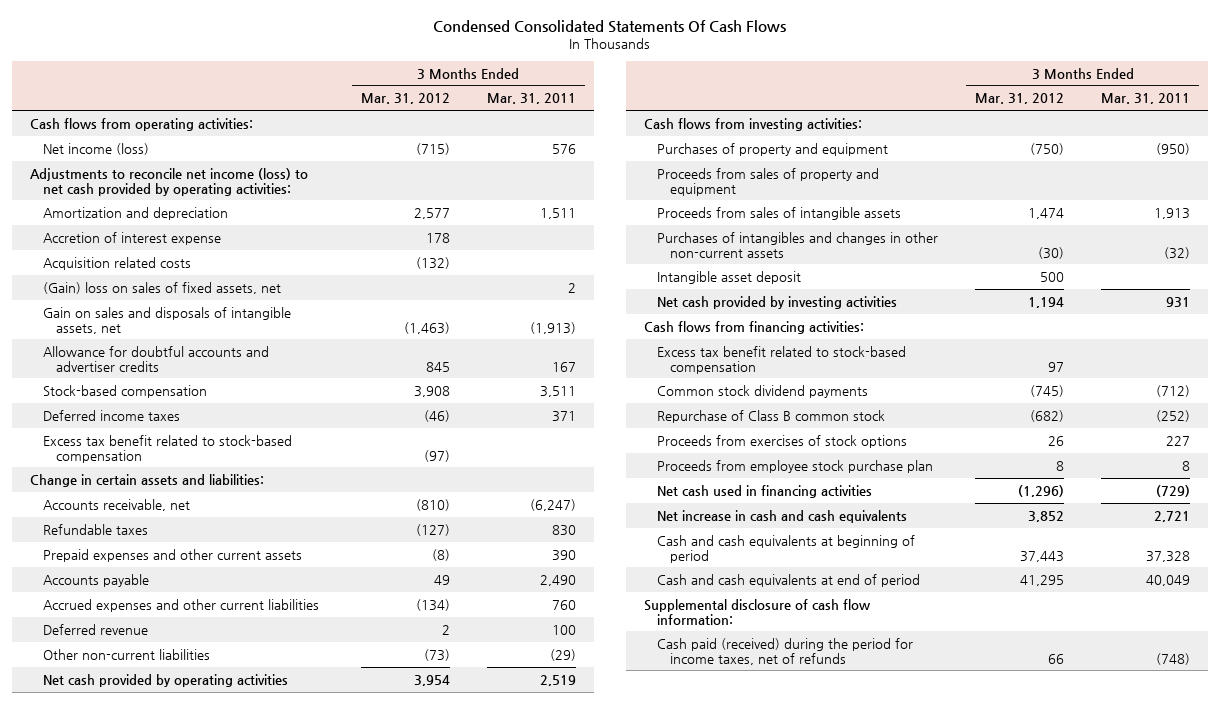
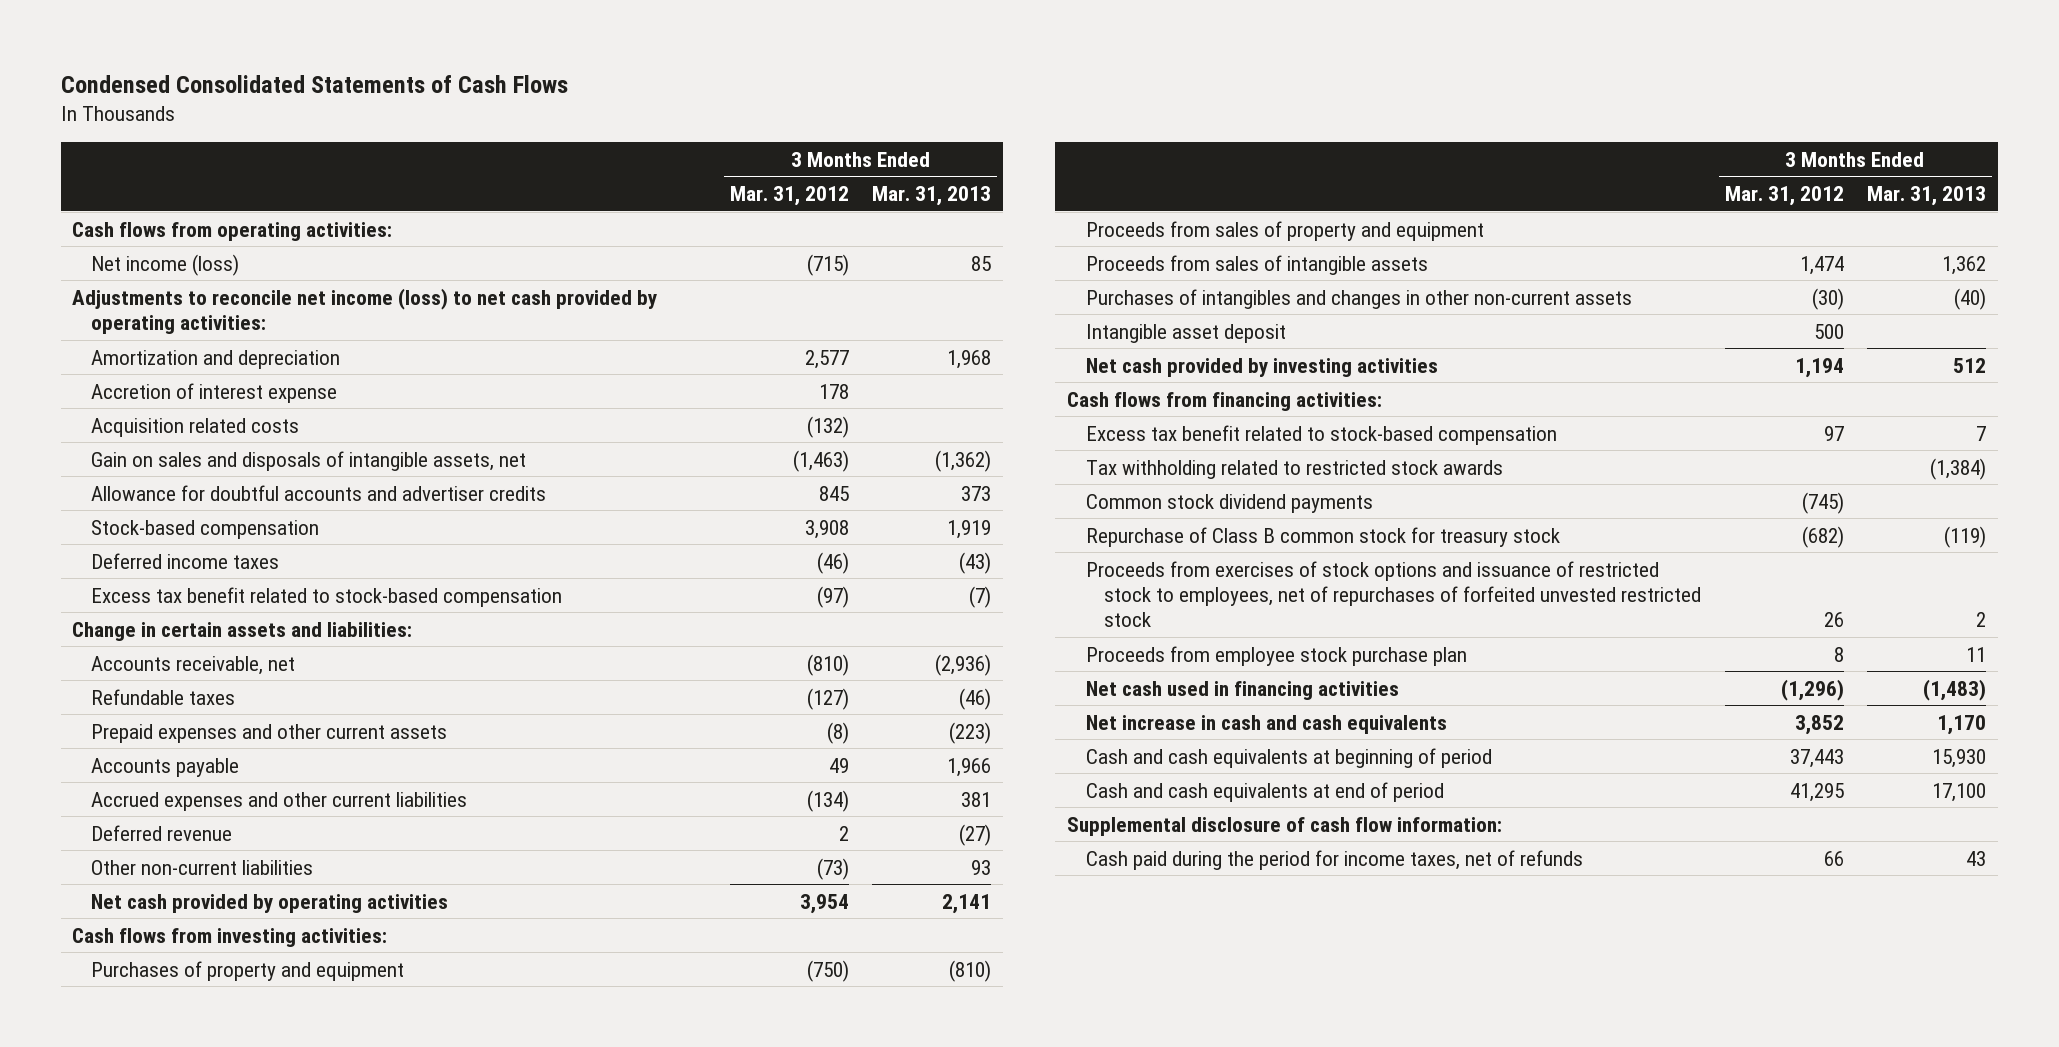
[432,20,786,34] Condensed Consolidated Statements Of Cash Flows -> [60,75,568,94] Condensed Consolidated Statements of Cash Flows
[486,93,576,105] Mar. 31, 2011 -> none
none -> [872,186,992,207] Mar. 31, 2013
[42,281,281,294] (Gain) loss on sales of fixed assets, net -> none
none -> [1085,459,1503,479] Tax withholding related to restricted stock awards
[657,434,908,448] Proceeds from exercises of stock options -> none
[657,409,886,423] Repurchase of Class B common stock -> [1085,526,1560,547] Repurchase of Class B common stock for treasury stock
none -> [1085,560,1701,627] Proceeds from exercises of stock options and issuance of restricted stock to employees, net of repurchases of forfeited unvested restricted stock
[657,637,914,665] Cash paid (received) during the period for income taxes, net of refunds -> [1085,849,1583,870] Cash paid during the period for income taxes, net of refunds

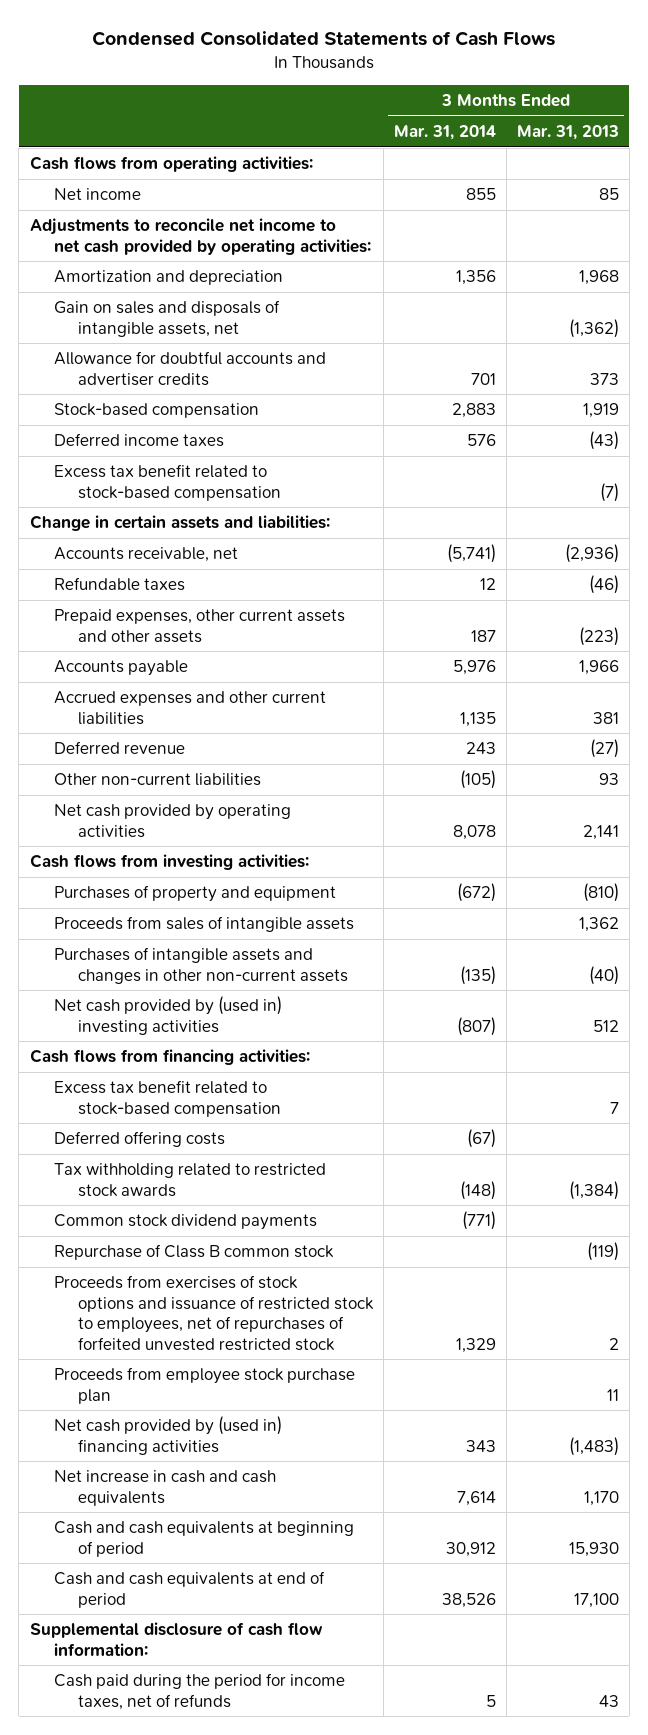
[729,186,849,207] Mar. 31, 2012 -> none
none -> [393,124,496,140] Mar. 31, 2014
[90,253,239,276] Net income (loss) -> [53,188,141,201] Net income
[72,287,658,334] Adjustments to reconcile net income (loss) to net cash provided by operating activities: -> [29,218,371,255] Adjustments to reconcile net income to net cash provided by operating activities:
[90,382,337,403] Accretion of interest expense -> none
[90,417,299,437] Acquisition related costs -> none
[90,723,447,743] Prepaid expenses and other current assets -> [53,609,345,643] Prepaid expenses, other current assets and other assets
[1085,220,1484,241] Proceeds from sales of property and equipment -> none
[1085,323,1286,343] Intangible asset deposit -> none
[1085,288,1632,309] Purchases of intangibles and changes in other non-current assets -> [53,947,348,984] Purchases of intangible assets and changes in other non-current assets
[1085,357,1438,377] Net cash provided by investing activities -> [53,996,282,1035] Net cash provided by (used in) investing activities
none -> [53,1131,225,1148] Deferred offering costs
[1085,526,1560,547] Repurchase of Class B common stock for treasury stock -> [53,1244,334,1261] Repurchase of Class B common stock
[1085,680,1399,700] Net cash used in financing activities -> [53,1416,282,1455] Net cash provided by (used in) financing activities

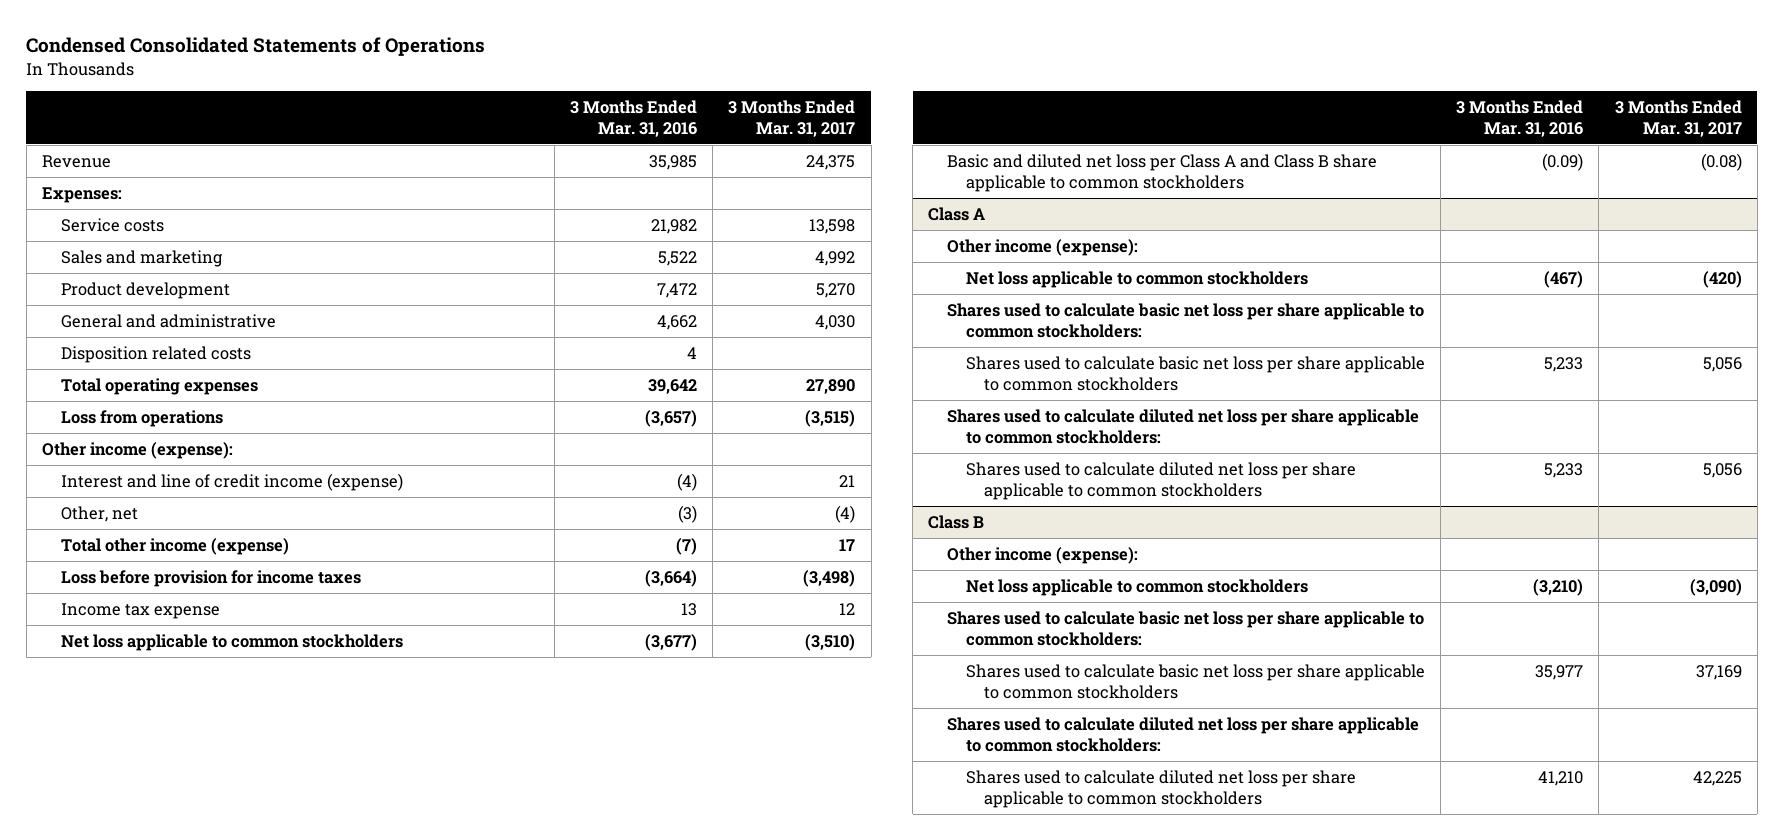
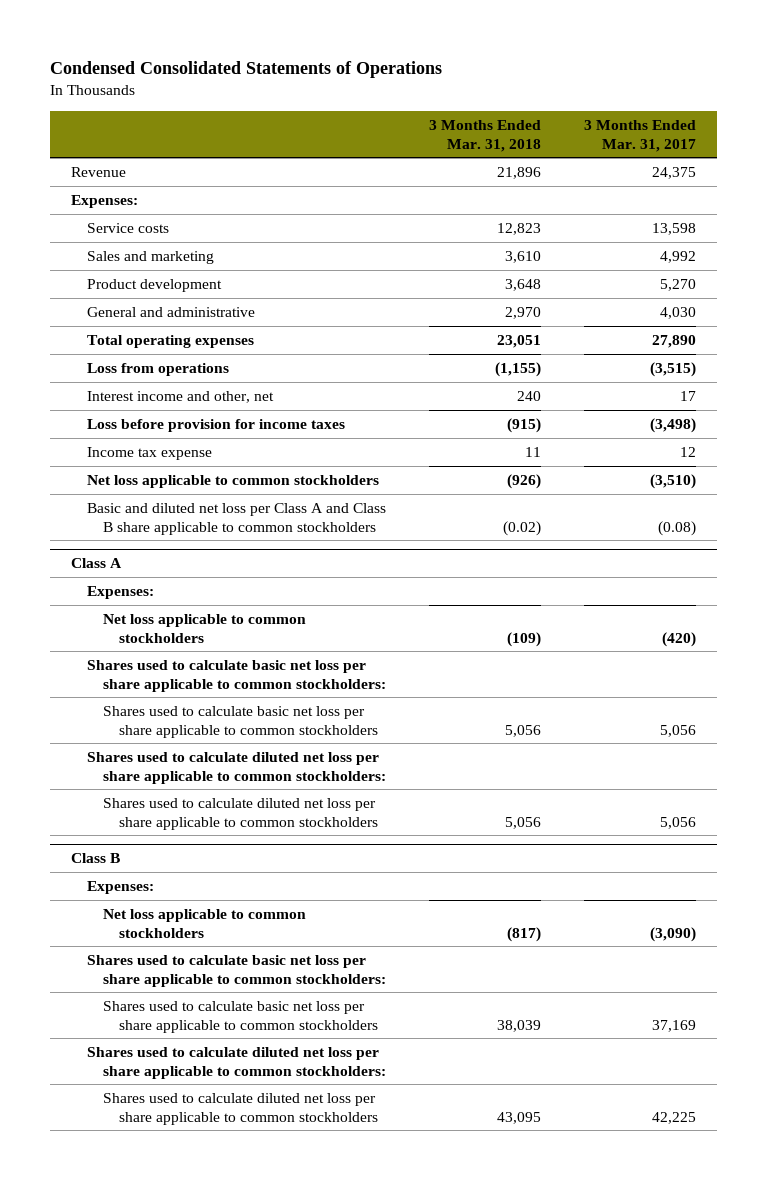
[570,100,698,137] 3 Months Ended Mar. 31, 2016 -> none
none -> [429,119,542,152] 3 Months Ended Mar. 31, 2018
[60,345,251,363] Disposition related costs -> none
[42,441,234,459] Other income (expense): -> none
[60,472,403,491] Interest and line of credit income (expense) -> none
[60,505,138,522] Other, net -> none
[60,537,289,555] Total other income (expense) -> none
none -> [87,390,275,403] Interest income and other, net
[947,238,1139,256] Other income (expense): -> none
none -> [87,585,155,599] Expenses:
[947,546,1139,564] Other income (expense): -> none
none -> [87,880,155,894] Expenses:

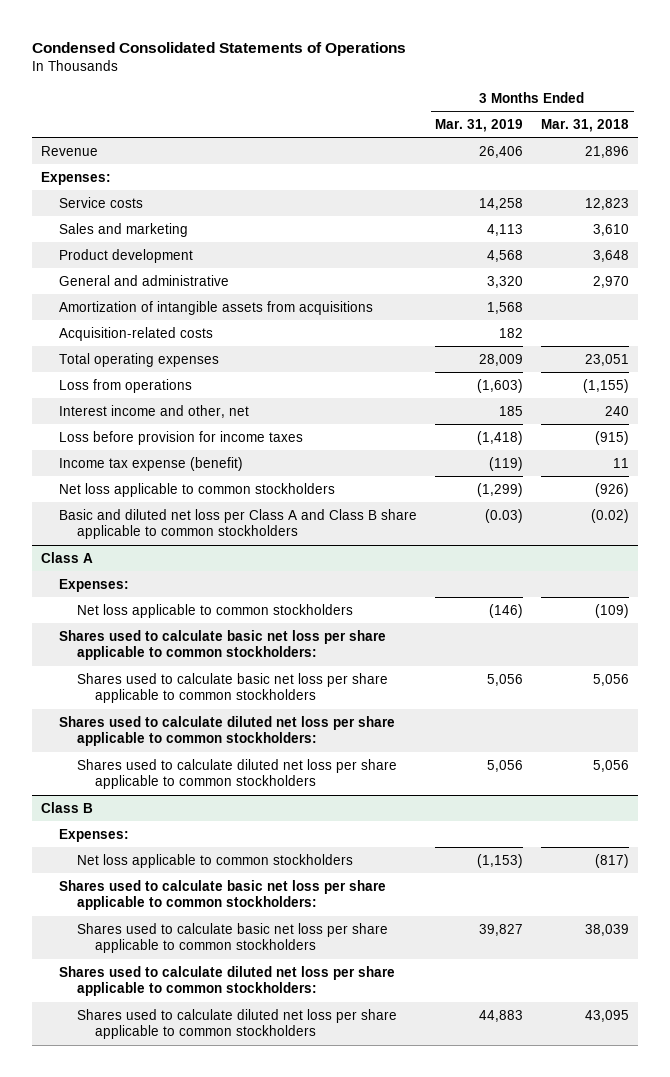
[583,119,696,152] 3 Months Ended Mar. 31, 2017 -> none
none -> [435,118,524,132] Mar. 31, 2019
none -> [58,300,373,315] Amortization of intangible assets from acquisitions
none -> [58,326,213,341] Acquisition-related costs
[87,446,213,460] Income tax expense -> [58,456,243,471] Income tax expense (benefit)

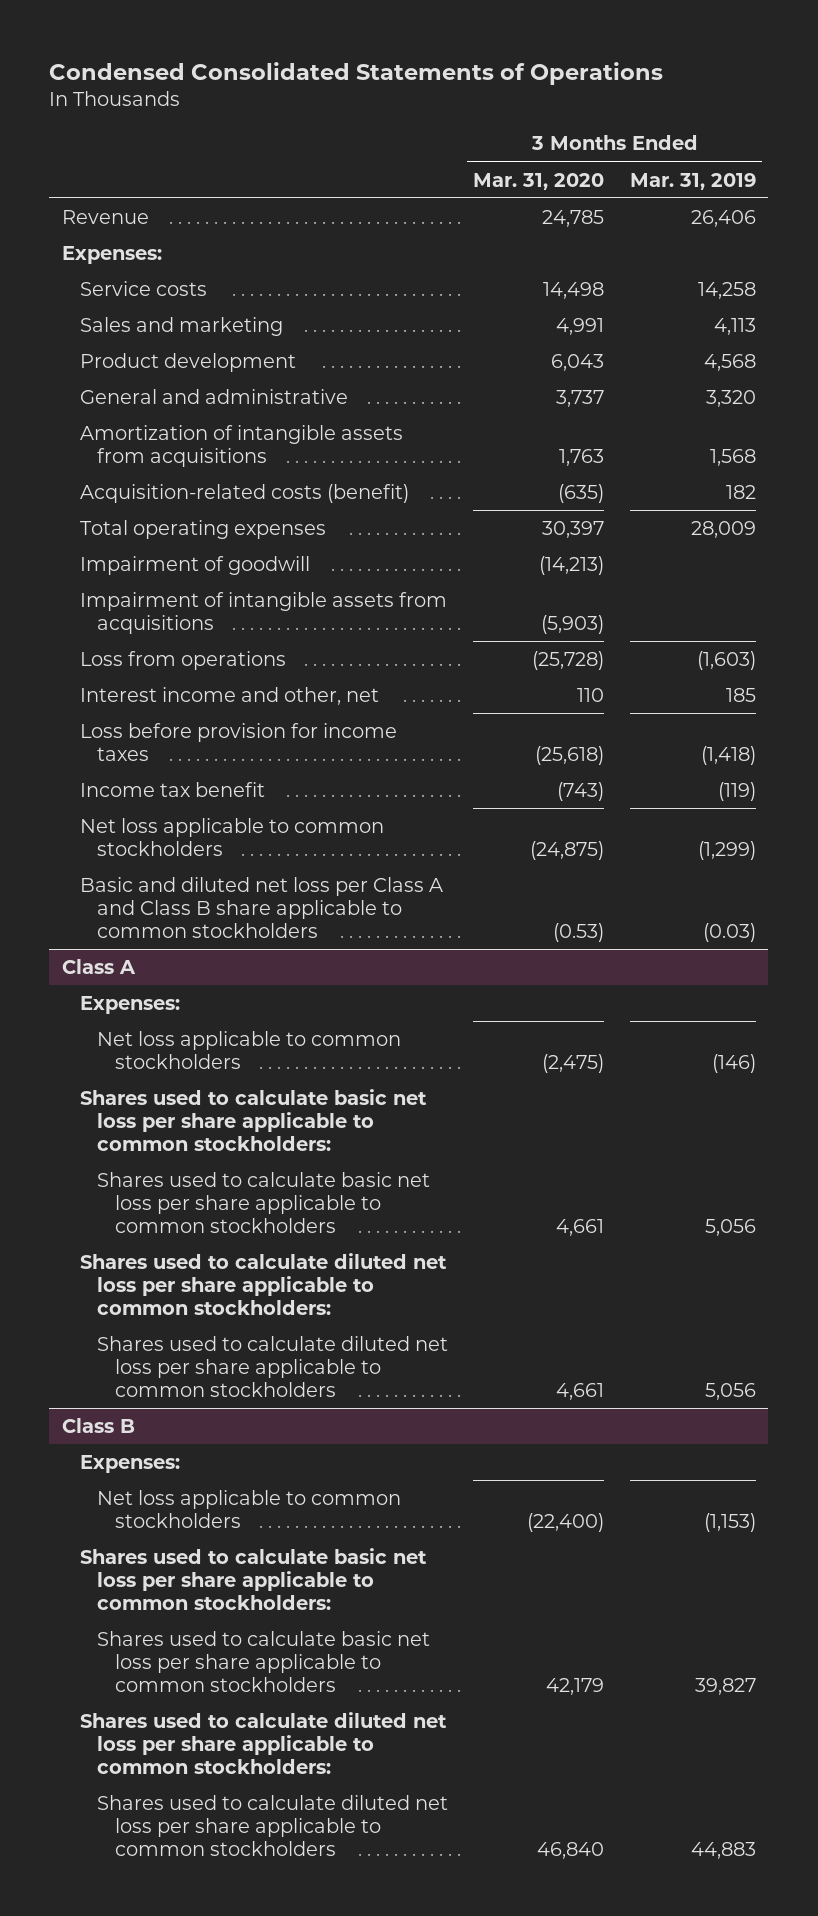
[541,118,630,132] Mar. 31, 2018 -> none
none -> [473,172,605,190] Mar. 31, 2020
[58,326,213,341] Acquisition-related costs -> [79,483,409,503] Acquisition-related costs (benefit)
none -> [79,555,310,575] Impairment of goodwill
none -> [79,591,447,634] Impairment of intangible assets from acquisitions
[58,456,243,471] Income tax expense (benefit) -> [79,781,265,797] Income tax benefit

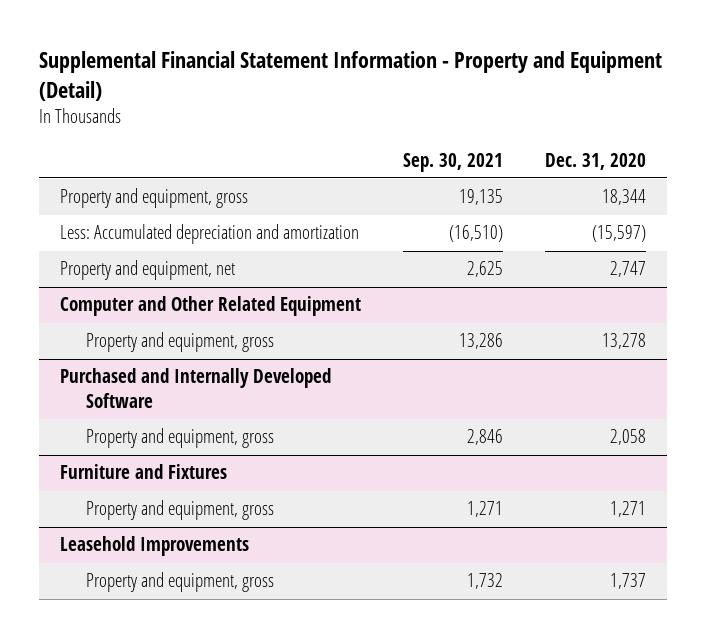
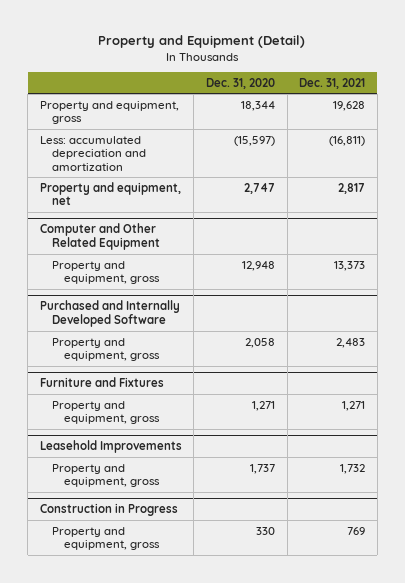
[38,51,662,101] Supplemental Financial Statement Information - Property and Equipment (Detail) -> [98,35,306,49] Property and Equipment (Detail)
[402,152,503,172] Sep. 30, 2021 -> none
none -> [299,77,366,89] Dec. 31, 2021
[59,224,359,245] Less: Accumulated depreciation and amortization -> [39,135,146,171] Less: accumulated depreciation and amortization
[601,333,646,350] 13,278 -> [241,260,275,271] 12,948
none -> [39,503,178,517] Construction in Progress
none -> [51,526,161,551] Property and equipment, gross

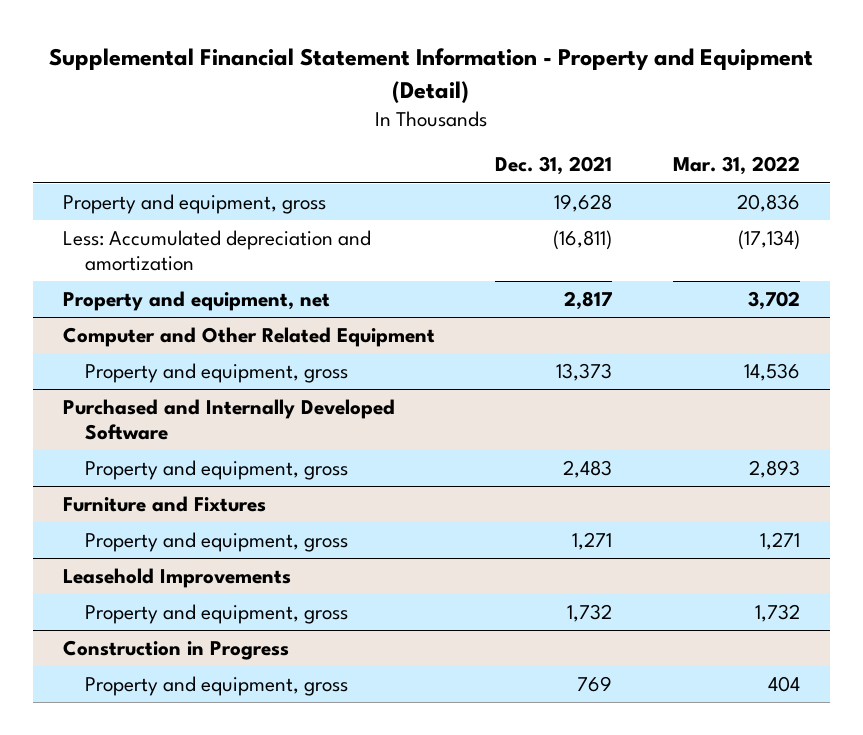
[98,35,306,49] Property and Equipment (Detail) -> [49,48,814,103] Supplemental Financial Statement Information - Property and Equipment (Detail)
[205,77,275,89] Dec. 31, 2020 -> none
none -> [672,156,800,176] Mar. 31, 2022
[39,135,146,171] Less: accumulated depreciation and amortization -> [63,229,372,271] Less: Accumulated depreciation and amortization

